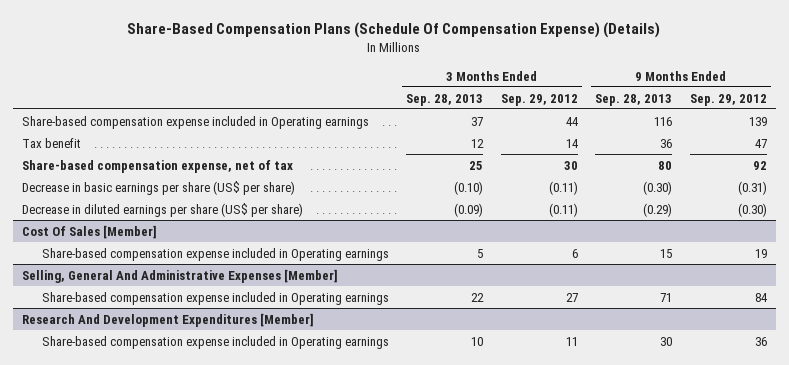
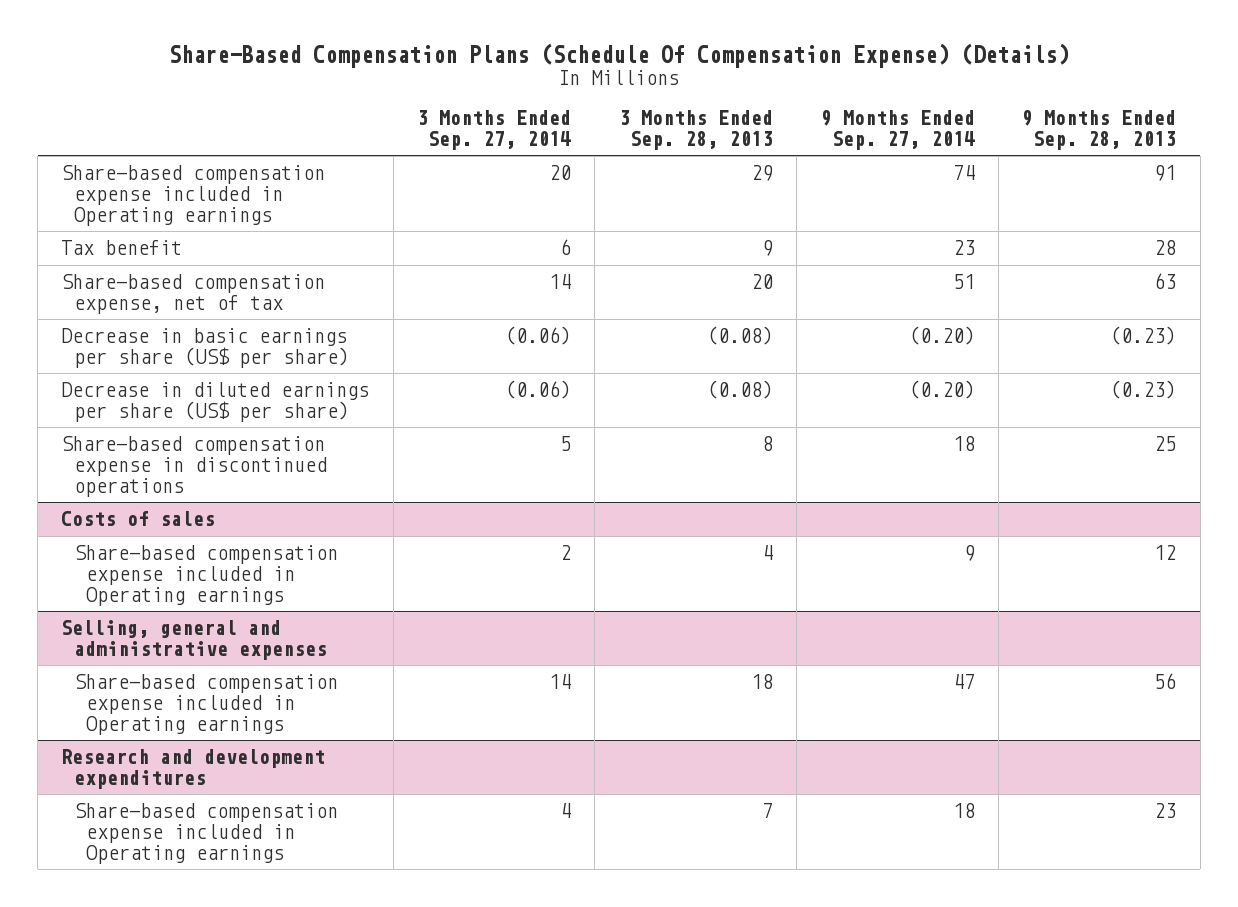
[500,93,578,106] Sep. 29, 2012 -> none
[689,93,767,106] Sep. 29, 2012 -> none
none -> [417,110,572,151] 3 Months Ended Sep. 27, 2014
none -> [820,110,975,151] 9 Months Ended Sep. 27, 2014
[471,116,484,126] 37 -> [750,165,773,182] 29
[654,116,673,126] 116 -> [1154,165,1177,182] 91
[471,138,485,148] 12 -> [761,240,773,257] 9
[660,138,673,148] 36 -> [1154,240,1177,256] 28
[469,160,484,170] 25 -> [750,274,773,290] 20
[658,160,673,170] 80 -> [1154,273,1177,290] 63
[454,180,484,195] (0.10) -> [706,326,773,346] (0.08)
[643,180,673,195] (0.30) -> [1110,326,1177,346] (0.23)
[454,202,484,217] (0.09) -> [706,380,773,400] (0.08)
[643,202,673,217] (0.29) -> [1110,380,1177,400] (0.23)
none -> [61,436,327,497] Share-based compensation expense in discontinued operations
[22,224,158,239] Cost Of Sales [Member] -> [61,511,216,527] Costs of sales
[477,248,484,258] 5 -> [761,545,773,561] 4
[660,248,673,258] 15 -> [1154,545,1177,561] 12
[22,268,339,283] Selling, General And Administrative Expenses [Member] -> [61,620,327,660] Selling, general and administrative expenses
[471,292,485,302] 22 -> [750,674,773,690] 18
[660,292,673,302] 71 -> [1154,673,1177,690] 56
[22,312,315,327] Research And Development Expenditures [Member] -> [61,749,326,789] Research and development expenditures
[471,336,484,346] 10 -> [761,803,773,819] 7
[660,336,673,346] 30 -> [1154,803,1177,819] 23

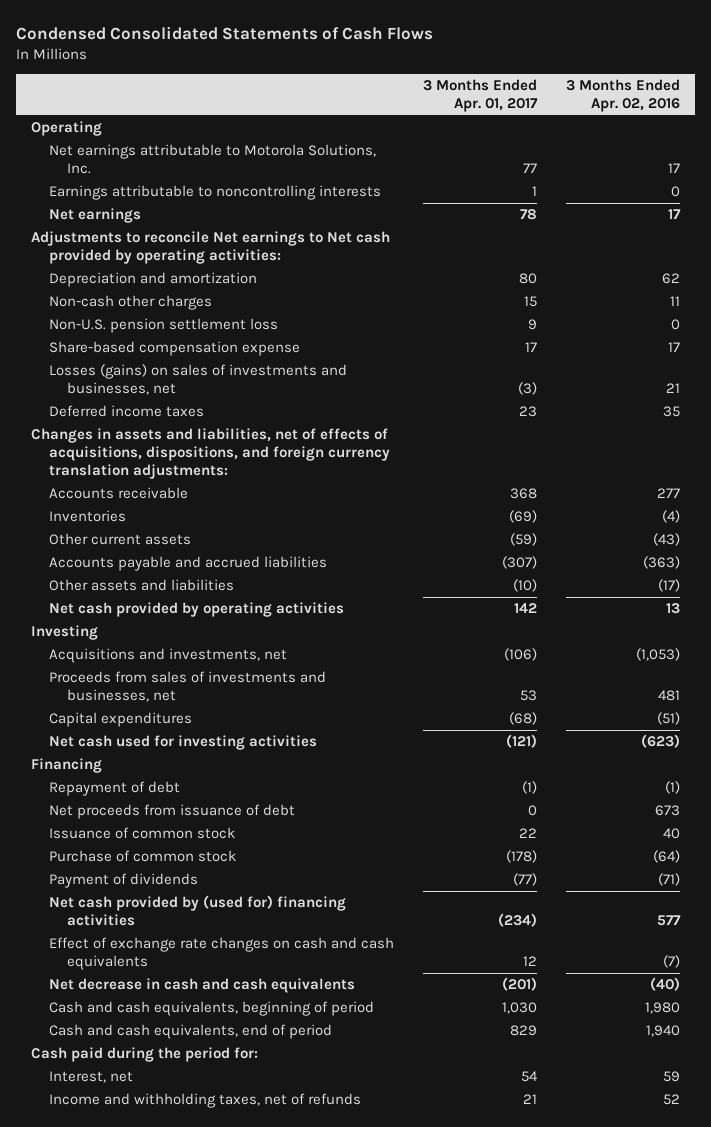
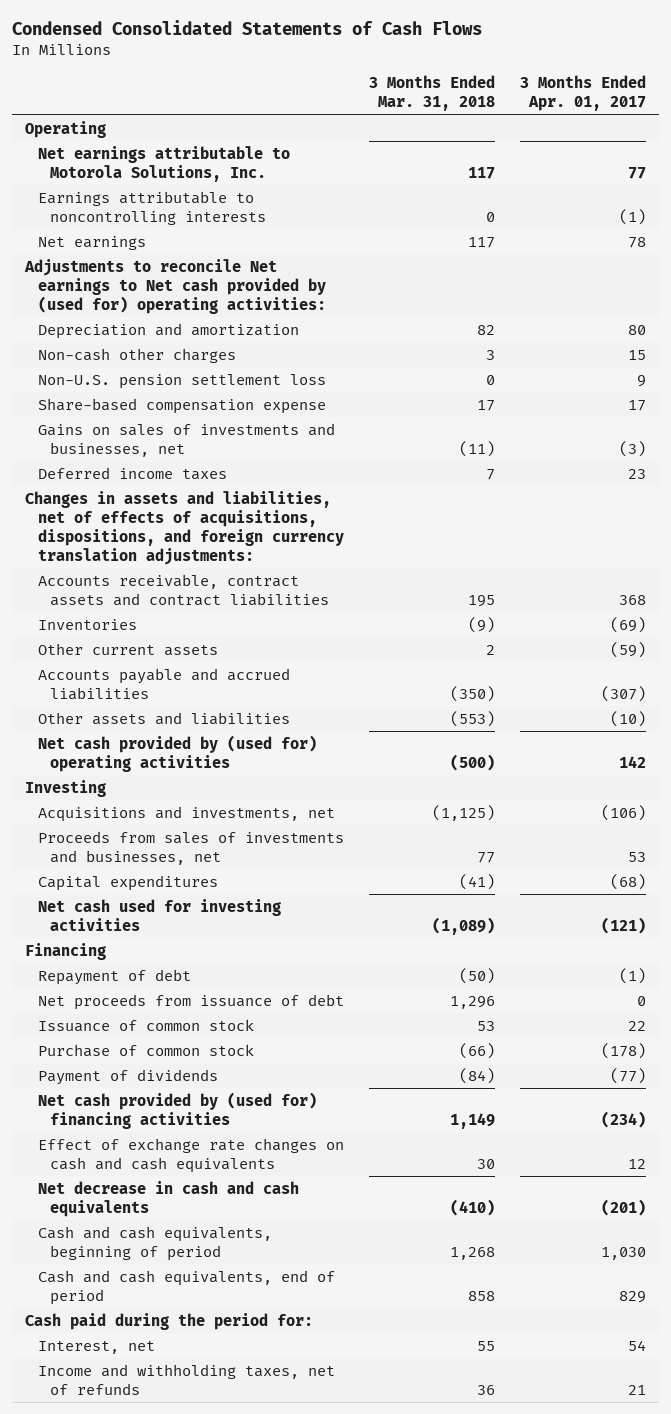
[566,79,681,113] 3 Months Ended Apr. 02, 2016 -> none
none -> [368,75,495,112] 3 Months Ended Mar. 31, 2018
[532,186,538,197] 1 -> [619,208,647,225] (1)
[30,231,390,264] Adjustments to reconcile Net earnings to Net cash provided by operating activities: -> [23,258,326,314] Adjustments to reconcile Net earnings to Net cash provided by (used for) operating activities:
[48,364,347,395] Losses (gains) on sales of investments and businesses, net -> [37,422,335,457] Gains on sales of investments and businesses, net
[48,487,188,500] Accounts receivable -> [37,573,330,606] Accounts receivable, contract assets and contract liabilities
[48,602,344,618] Net cash provided by operating activities -> [37,734,317,772] Net cash provided by (used for) operating activities

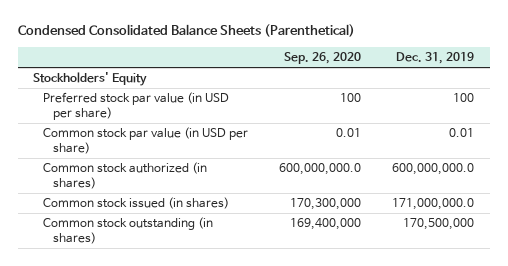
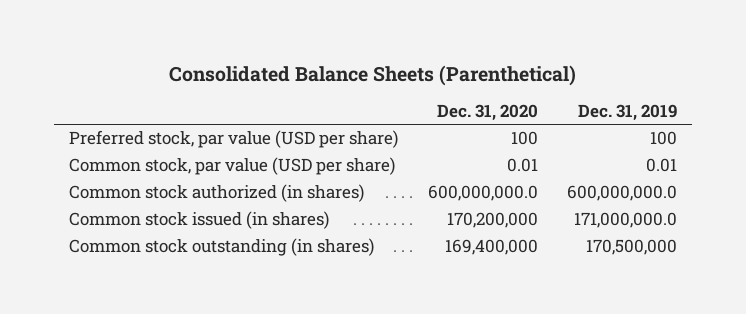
[17,24,355,38] Condensed Consolidated Balance Sheets (Parenthetical) -> [169,64,577,86] Consolidated Balance Sheets (Parenthetical)
[284,52,362,65] Sep. 26, 2020 -> none
none -> [436,104,538,122] Dec. 31, 2020
[33,72,148,87] Stockholders' Equity -> none
[43,92,230,120] Preferred stock par value (in USD per share) -> [68,130,398,149] Preferred stock, par value (USD per share)
[43,127,249,154] Common stock par value (in USD per share) -> [68,157,395,176] Common stock, par value (USD per share)

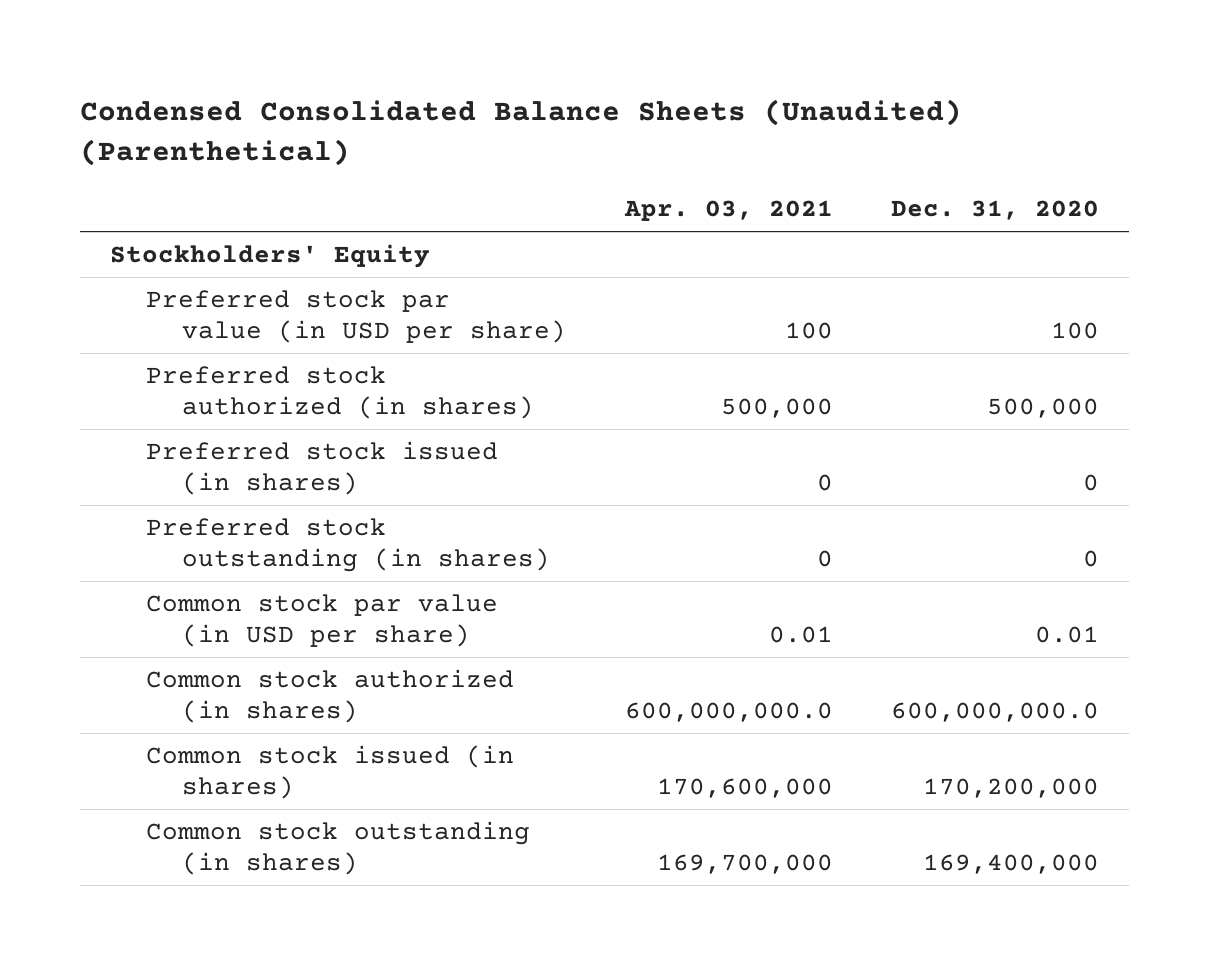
[169,64,577,86] Consolidated Balance Sheets (Parenthetical) -> [80,99,963,167] Condensed Consolidated Balance Sheets (Unaudited) (Parenthetical)
[578,104,678,122] Dec. 31, 2019 -> none
none -> [623,200,833,222] Apr. 03, 2021
none -> [109,243,430,268] Stockholders' Equity
[68,130,398,149] Preferred stock, par value (USD per share) -> [145,289,566,343] Preferred stock par value (in USD per share)
none -> [145,365,534,419] Preferred stock authorized (in shares)
none -> [145,440,498,495] Preferred stock issued (in shares)
none -> [145,517,550,572] Preferred stock outstanding (in shares)
[68,157,395,176] Common stock, par value (USD per share) -> [145,593,498,647] Common stock par value (in USD per share)

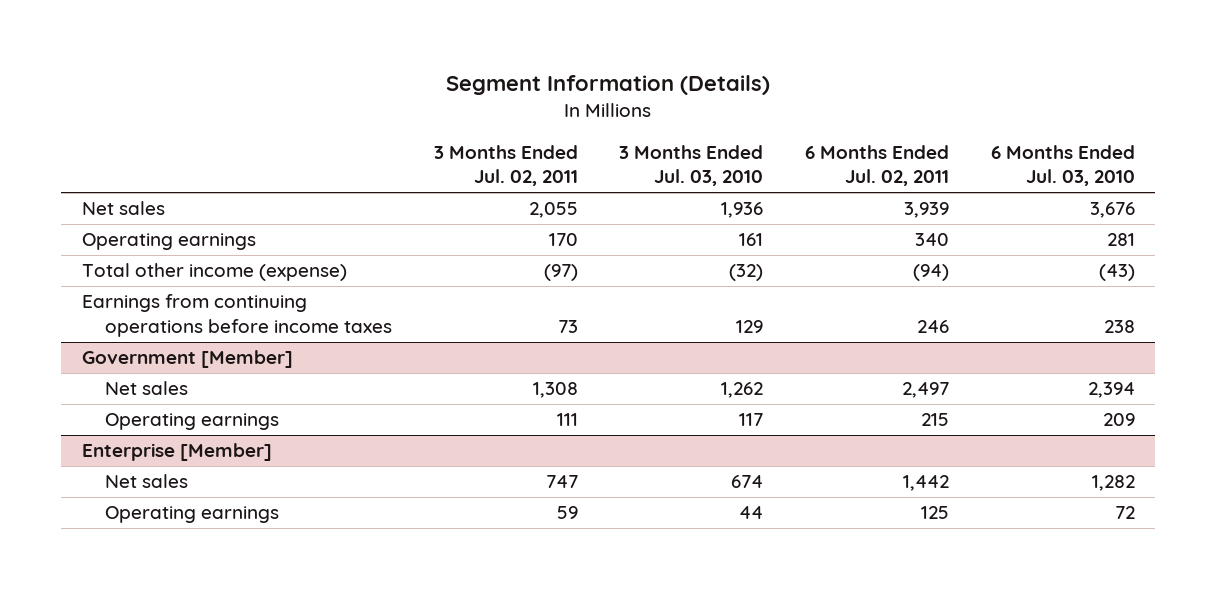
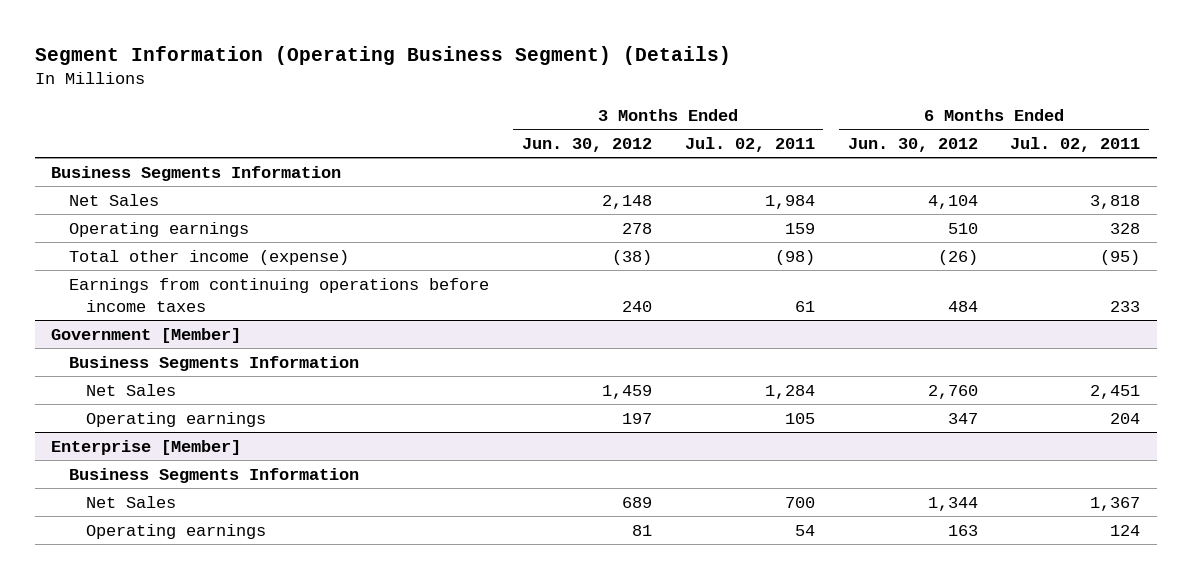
[446,75,771,96] Segment Information (Details) -> [34,46,731,66] Segment Information (Operating Business Segment) (Details)
[619,144,764,187] 3 Months Ended Jul. 03, 2010 -> none
[990,144,1135,187] 6 Months Ended Jul. 03, 2010 -> none
none -> [521,137,652,152] Jun. 30, 2012
none -> [847,137,978,152] Jun. 30, 2012
none -> [51,165,342,181] Business Segments Information
[82,201,166,216] Net sales -> [68,193,159,206] Net Sales
[528,202,578,219] 2,055 -> [764,194,815,209] 1,984
[903,202,949,219] 3,939 -> [1090,194,1141,209] 3,818
[548,233,578,247] 170 -> [784,222,815,234] 159
[914,233,949,247] 340 -> [1110,222,1141,234] 328
[543,264,578,282] (97) -> [774,249,815,265] (98)
[912,264,949,282] (94) -> [1100,249,1141,265] (95)
[557,319,578,333] 73 -> [794,300,815,312] 61
[916,319,949,333] 246 -> [1110,300,1141,312] 233
none -> [68,355,359,371] Business Segments Information
[104,381,188,396] Net sales -> [86,383,177,396] Net Sales
[532,382,578,399] 1,308 -> [764,384,815,399] 1,284
[901,382,949,399] 2,497 -> [1090,384,1141,399] 2,451
[556,413,578,427] 111 -> [784,412,815,424] 105
[920,413,949,427] 215 -> [1110,412,1141,424] 204
none -> [68,467,359,483] Business Segments Information
[104,474,188,489] Net sales -> [86,495,177,508] Net Sales
[545,475,578,489] 747 -> [784,496,815,508] 700
[902,475,949,492] 1,442 -> [1090,496,1141,511] 1,367
[556,506,578,520] 59 -> [794,524,815,536] 54
[920,506,949,520] 125 -> [1110,524,1141,536] 124

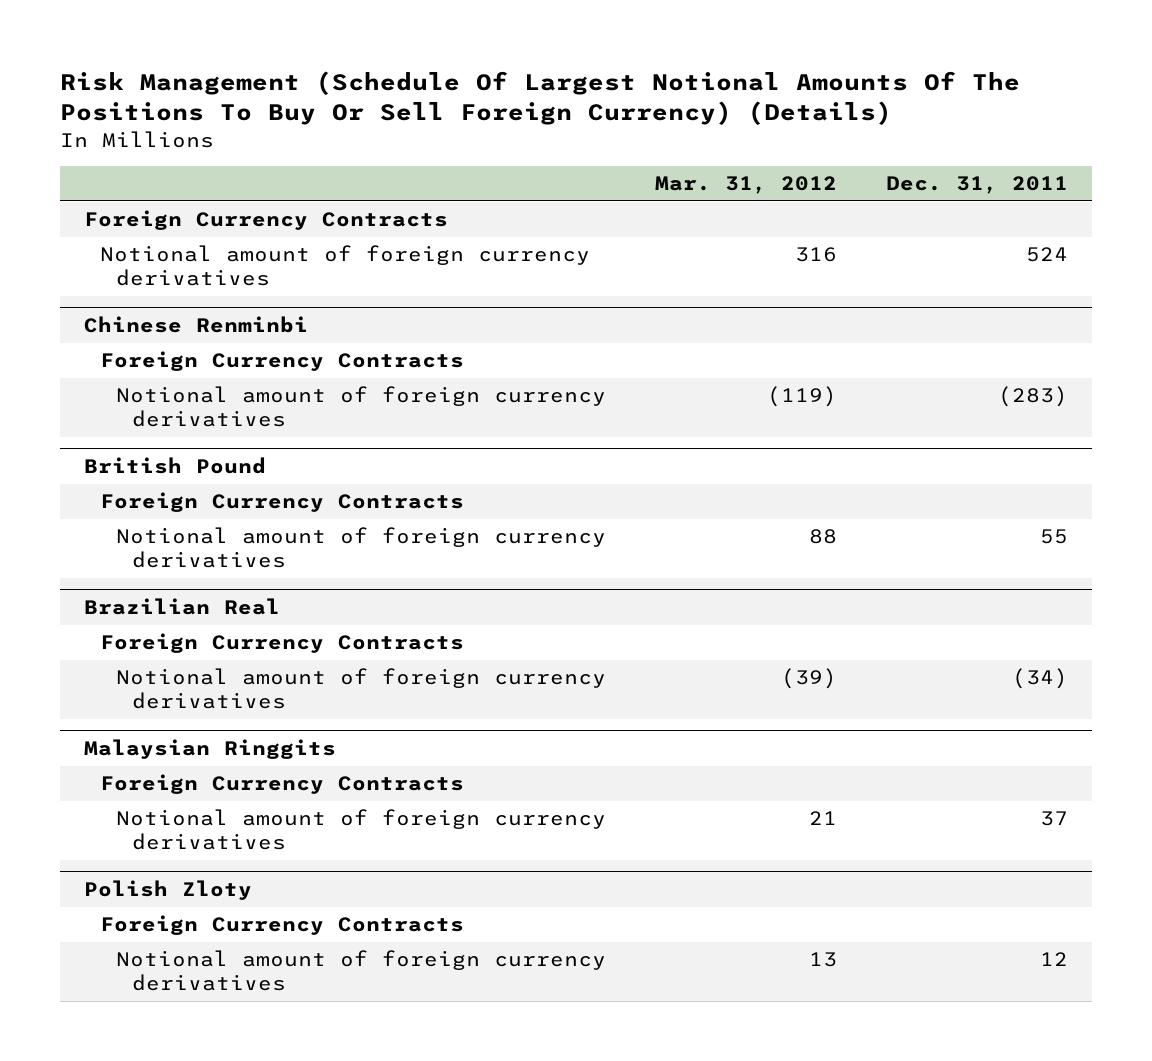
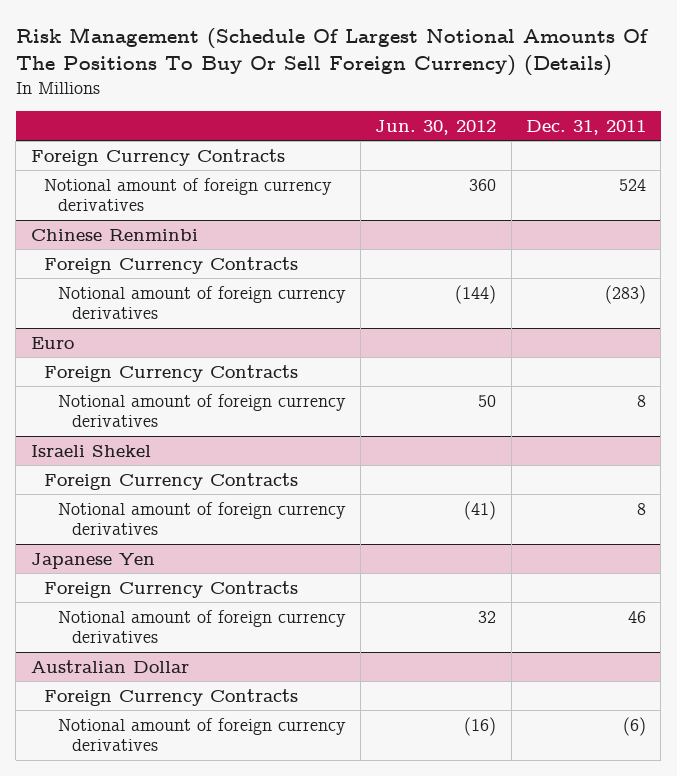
[655,176,838,195] Mar. 31, 2012 -> none
none -> [375,119,497,135] Jun. 30, 2012
[84,457,267,475] British Pound -> none
none -> [30,336,74,349] Euro
[84,598,281,616] Brazilian Real -> none
[1039,529,1068,545] 55 -> [636,394,646,407] 8
none -> [30,444,151,457] Israeli Shekel
[84,739,337,760] Malaysian Ringgits -> none
[1011,668,1068,690] (34) -> [636,502,646,515] 8
none -> [30,552,155,569] Japanese Yen
[84,880,253,901] Polish Zloty -> none
[1039,811,1068,827] 37 -> [627,610,646,623] 46
none -> [30,659,189,673] Australian Dollar
[1039,952,1068,967] 12 -> [622,716,646,736] (6)

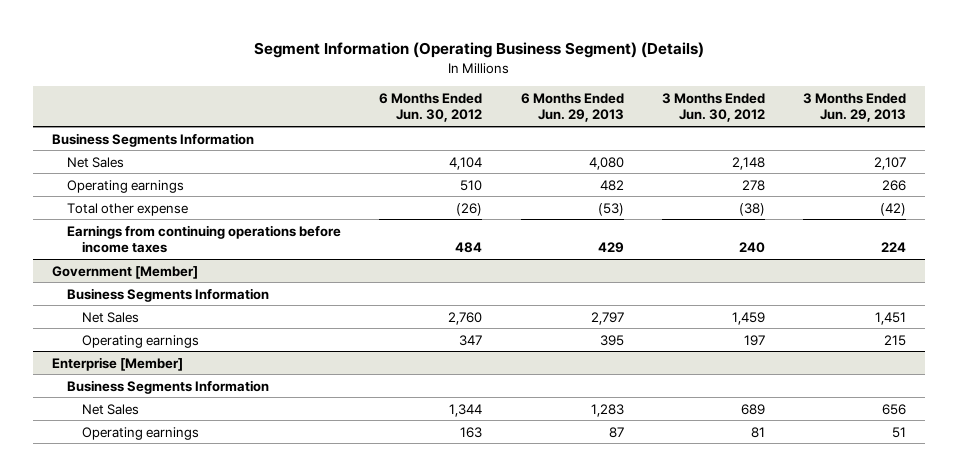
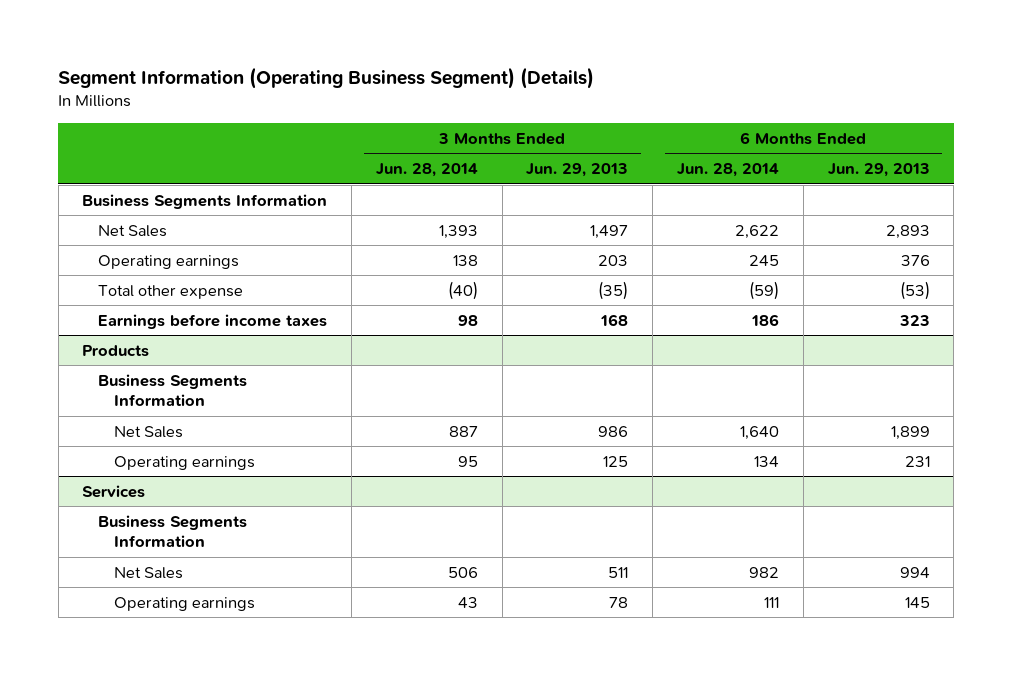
[379,93,483,123] 6 Months Ended Jun. 30, 2012 -> none
[661,93,765,123] 3 Months Ended Jun. 30, 2012 -> none
none -> [375,163,478,178] Jun. 28, 2014
none -> [677,163,780,178] Jun. 28, 2014
[52,265,199,279] Government [Member] -> none
[588,156,624,170] 4,080 -> [885,224,930,239] 2,893
[873,156,906,170] 2,107 -> [590,224,629,239] 1,497
[599,179,624,191] 482 -> [900,254,930,266] 376
[881,179,906,191] 266 -> [598,254,629,266] 203
[879,202,906,216] (42) -> [598,280,629,300] (35)
[67,224,342,253] Earnings from continuing operations before income taxes -> [98,313,328,329] Earnings before income taxes
[597,241,624,253] 429 -> [898,314,930,326] 323
[880,241,906,252] 224 -> [600,313,629,326] 168
none -> [82,344,150,357] Products
[52,356,184,371] Enterprise [Member] -> none
[590,311,624,325] 2,797 -> [890,425,930,440] 1,899
[874,311,906,325] 1,451 -> [598,425,629,437] 986
[599,334,624,346] 395 -> [904,455,930,467] 231
[883,334,906,346] 215 -> [603,455,629,467] 125
none -> [82,484,146,498] Services
[590,403,624,417] 1,283 -> [899,566,930,578] 994
[881,403,906,415] 656 -> [608,566,629,578] 511
[608,426,624,438] 87 -> [904,596,930,608] 145
[891,426,906,438] 51 -> [609,596,629,608] 78

